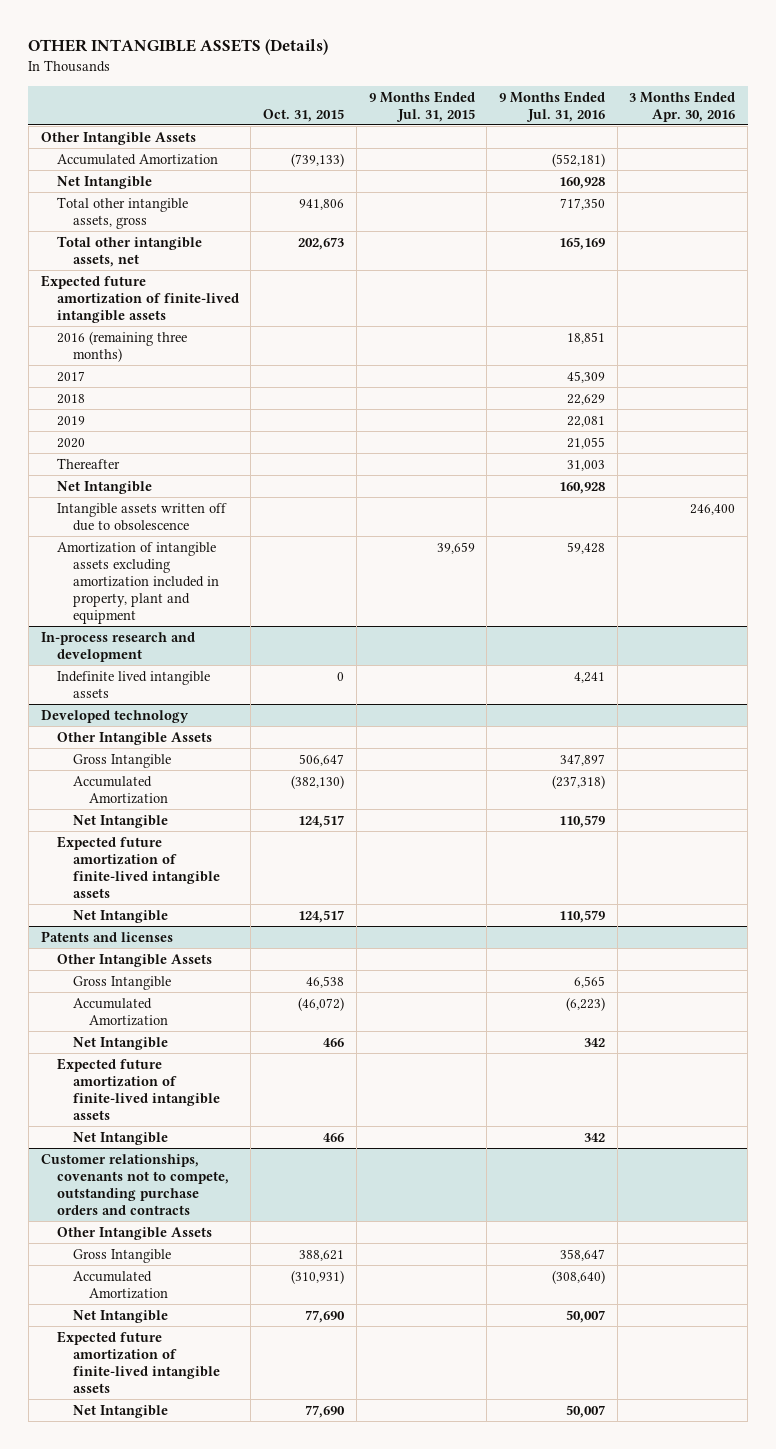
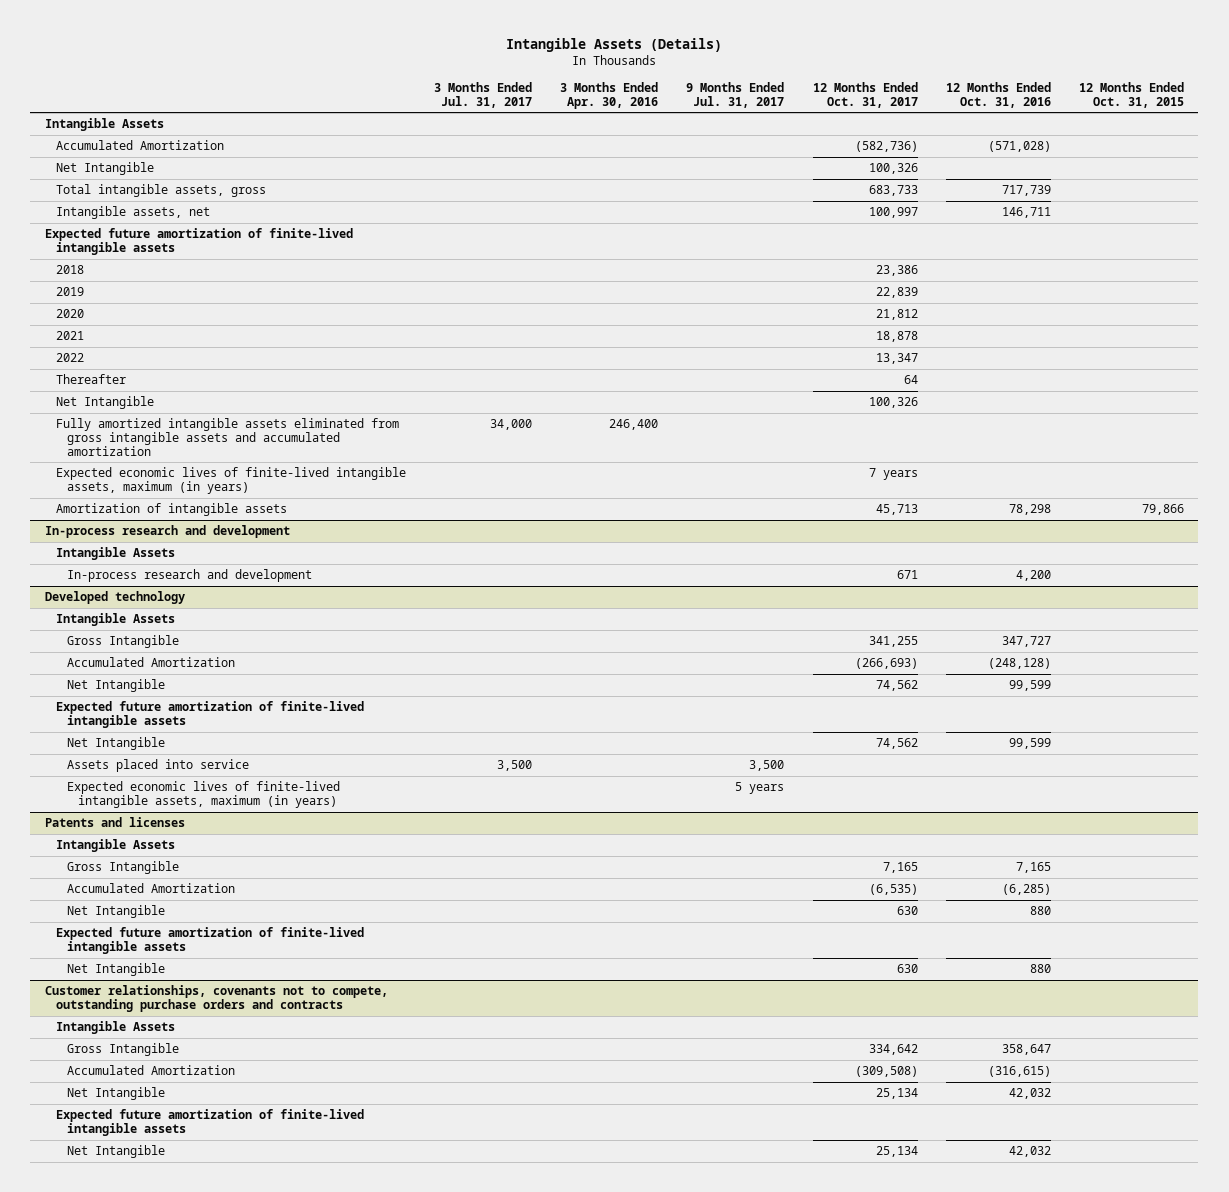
[28,39,329,56] OTHER INTANGIBLE ASSETS (Details) -> [506,37,723,52] Intangible Assets (Details)
[263,108,345,122] Oct. 31, 2015 -> none
[368,90,475,122] 9 Months Ended Jul. 31, 2015 -> none
[498,90,605,122] 9 Months Ended Jul. 31, 2016 -> none
none -> [434,81,533,108] 3 Months Ended Jul. 31, 2017
none -> [686,81,785,108] 9 Months Ended Jul. 31, 2017
none -> [812,81,918,108] 12 Months Ended Oct. 31, 2017
none -> [945,81,1051,108] 12 Months Ended Oct. 31, 2016
none -> [1078,81,1184,108] 12 Months Ended Oct. 31, 2015
[40,131,196,145] Other Intangible Assets -> [44,118,164,132] Intangible Assets
[56,196,188,229] Total other intangible assets, gross -> [55,184,266,198] Total intangible assets, gross
[56,235,202,267] Total other intangible assets, net -> [55,206,210,220] Intangible assets, net
[56,330,187,362] 2016 (remaining three months) -> none
[56,370,85,382] 2017 -> none
none -> [55,331,84,341] 2021
none -> [55,353,84,363] 2022
[56,502,227,531] Intangible assets written off due to obsolescence -> [55,418,399,456] Fully amortized intangible assets eliminated from gross intangible assets and accumulated amortization
none -> [55,467,406,494] Expected economic lives of finite-lived intangible assets, maximum (in years)
[56,541,219,625] Amortization of intangible assets excluding amortization included in property, plant and equipment -> [55,503,287,517] Amortization of intangible assets
none -> [55,547,175,561] Intangible Assets
[56,670,210,698] Indefinite lived intangible assets -> [67,569,313,583] In-process research and development
[56,731,212,745] Other Intangible Assets -> [55,613,175,627] Intangible Assets
none -> [67,759,250,773] Assets placed into service
none -> [67,781,341,808] Expected economic lives of finite-lived intangible assets, maximum (in years)
[56,953,212,967] Other Intangible Assets -> [55,839,175,853] Intangible Assets
[56,1226,212,1240] Other Intangible Assets -> [55,1021,175,1035] Intangible Assets

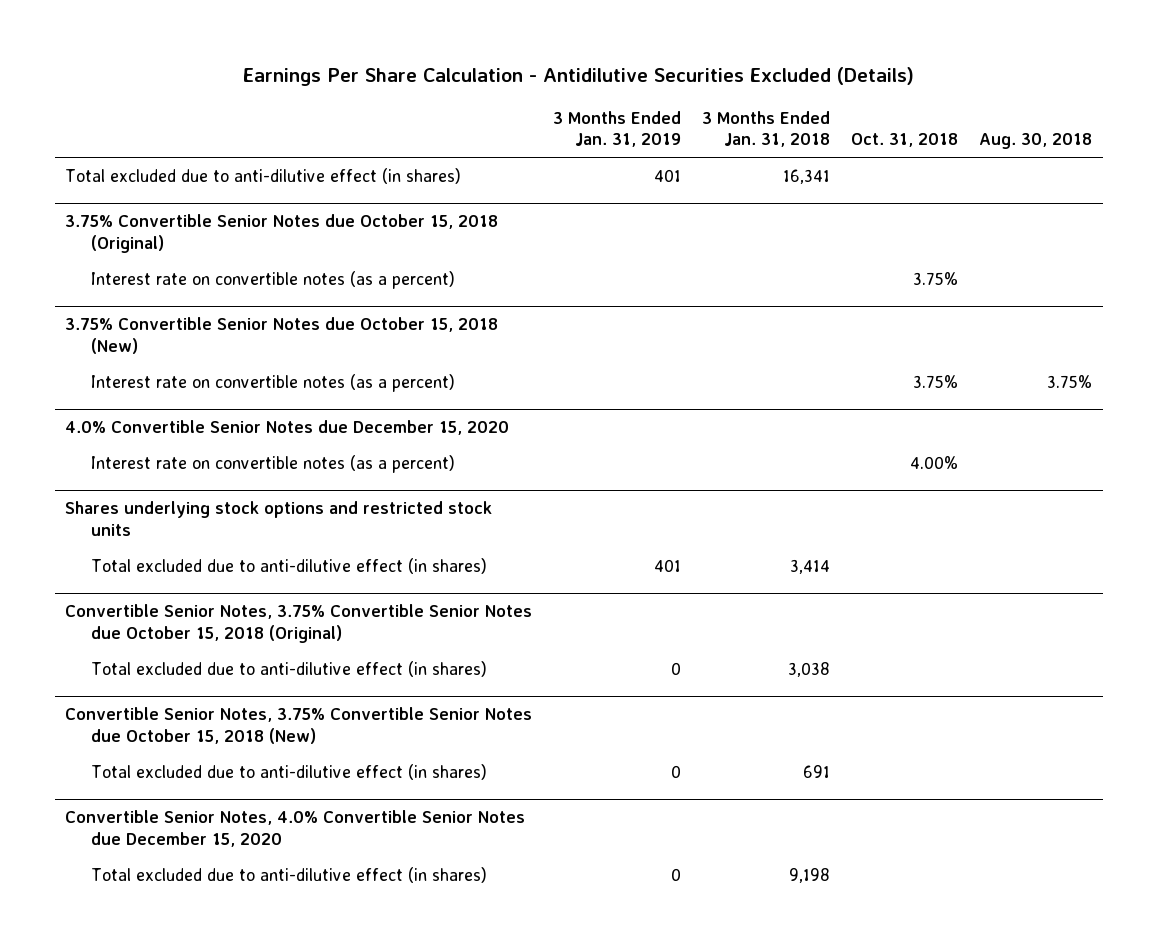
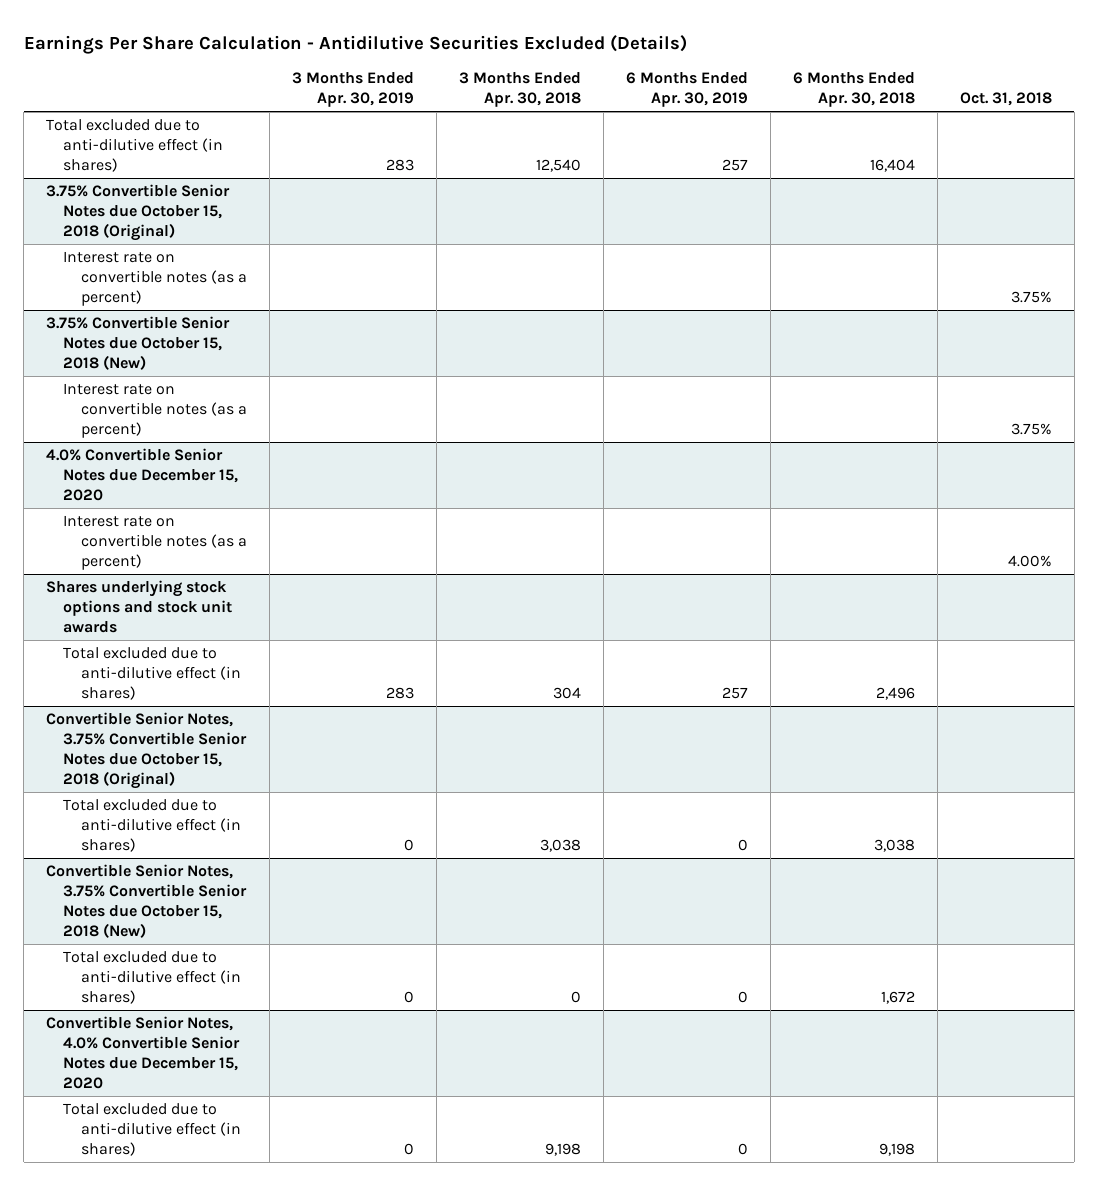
[553,110,682,148] 3 Months Ended Jan. 31, 2019 -> none
[702,110,831,148] 3 Months Ended Jan. 31, 2018 -> none
[979,133,1093,150] Aug. 30, 2018 -> none
none -> [291,72,414,108] 3 Months Ended Apr. 30, 2019
none -> [458,72,581,108] 3 Months Ended Apr. 30, 2018
none -> [625,72,748,108] 6 Months Ended Apr. 30, 2019
none -> [792,72,915,108] 6 Months Ended Apr. 30, 2018
[65,501,493,537] Shares underlying stock options and restricted stock units -> [46,580,233,634] Shares underlying stock options and stock unit awards

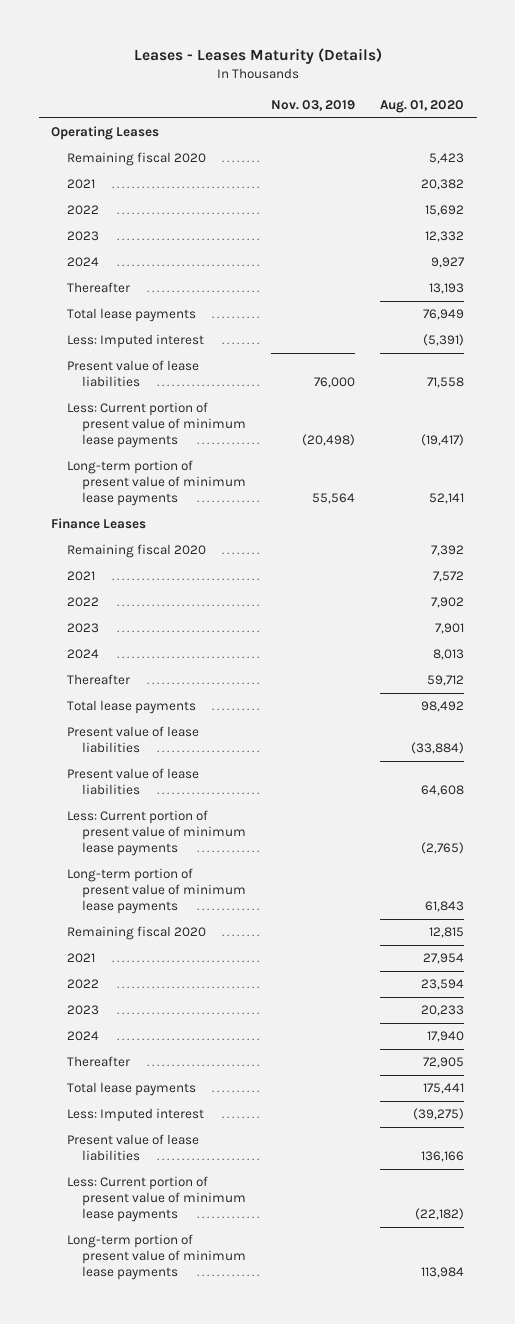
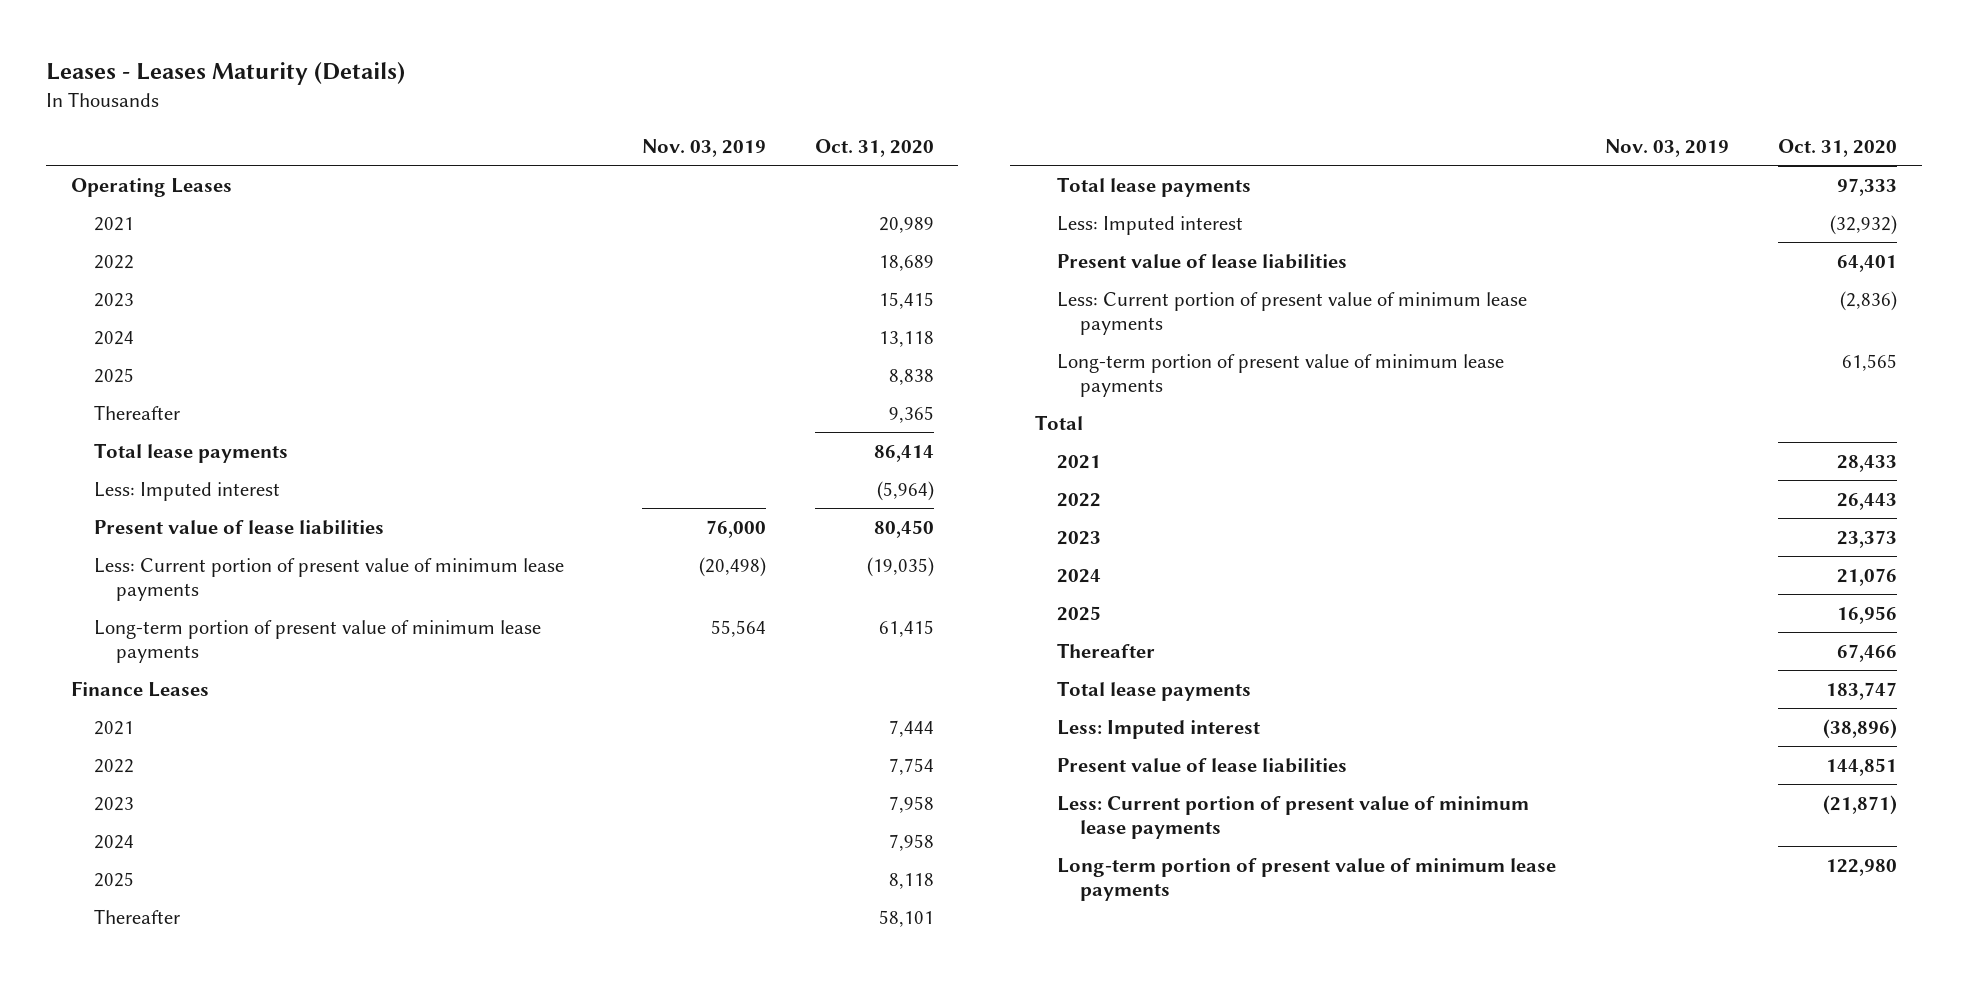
[380,100,465,114] Aug. 01, 2020 -> none
none -> [814,138,934,157] Oct. 31, 2020
[66,152,206,167] Remaining fiscal 2020 -> none
none -> [93,367,134,383] 2025
[66,544,206,559] Remaining fiscal 2020 -> none
none -> [93,871,134,887] 2025
[66,726,199,754] Present value of lease liabilities -> [1057,215,1244,235] Less: Imputed interest
[66,926,206,941] Remaining fiscal 2020 -> none
none -> [1034,414,1083,430] Total
none -> [1057,605,1102,621] 2025

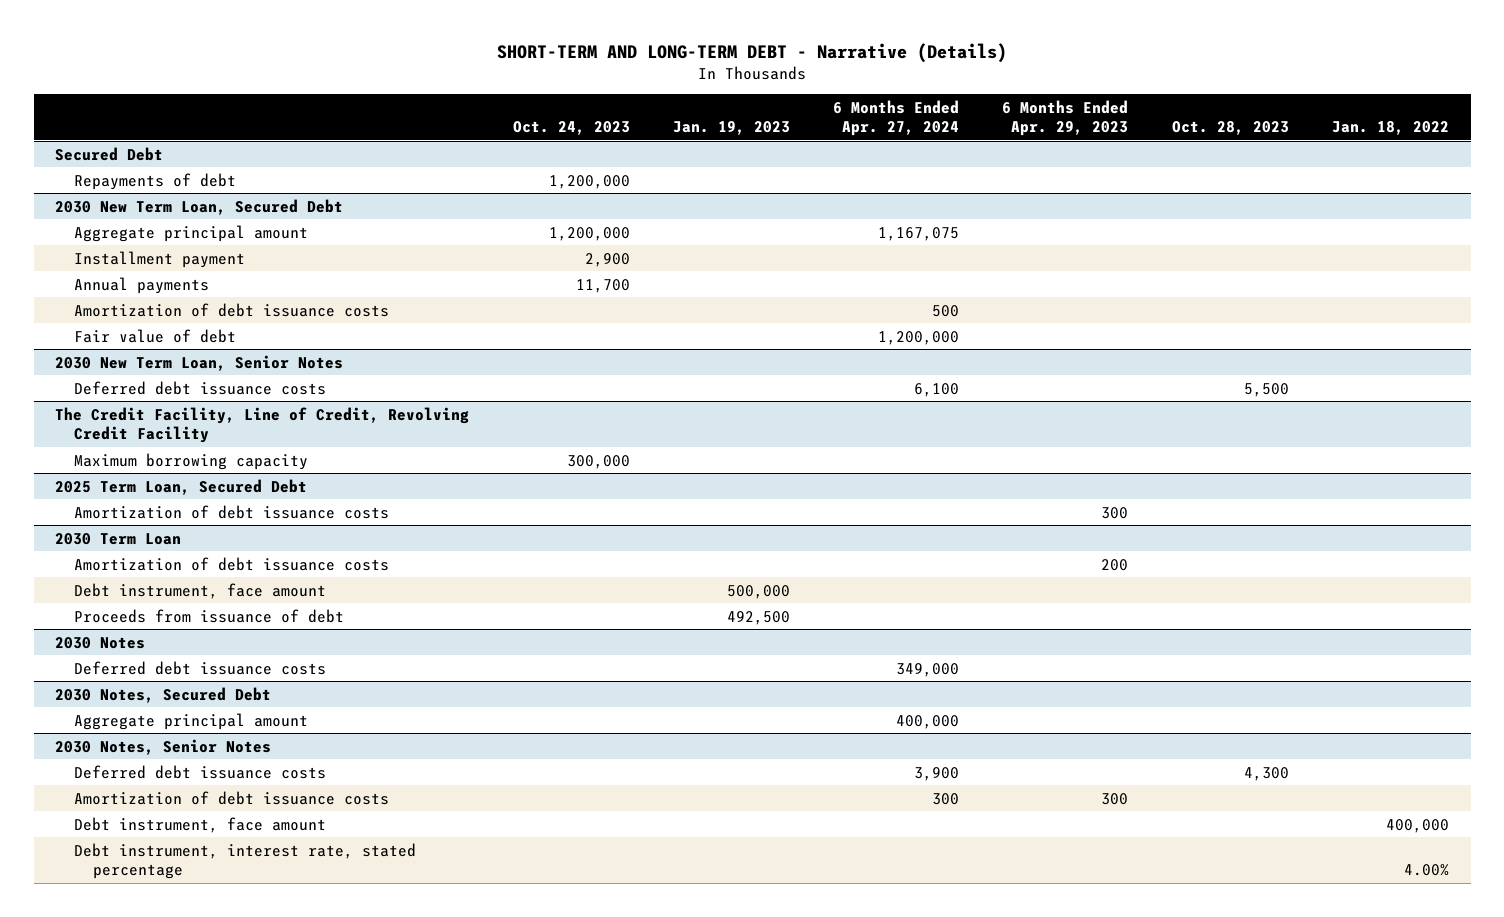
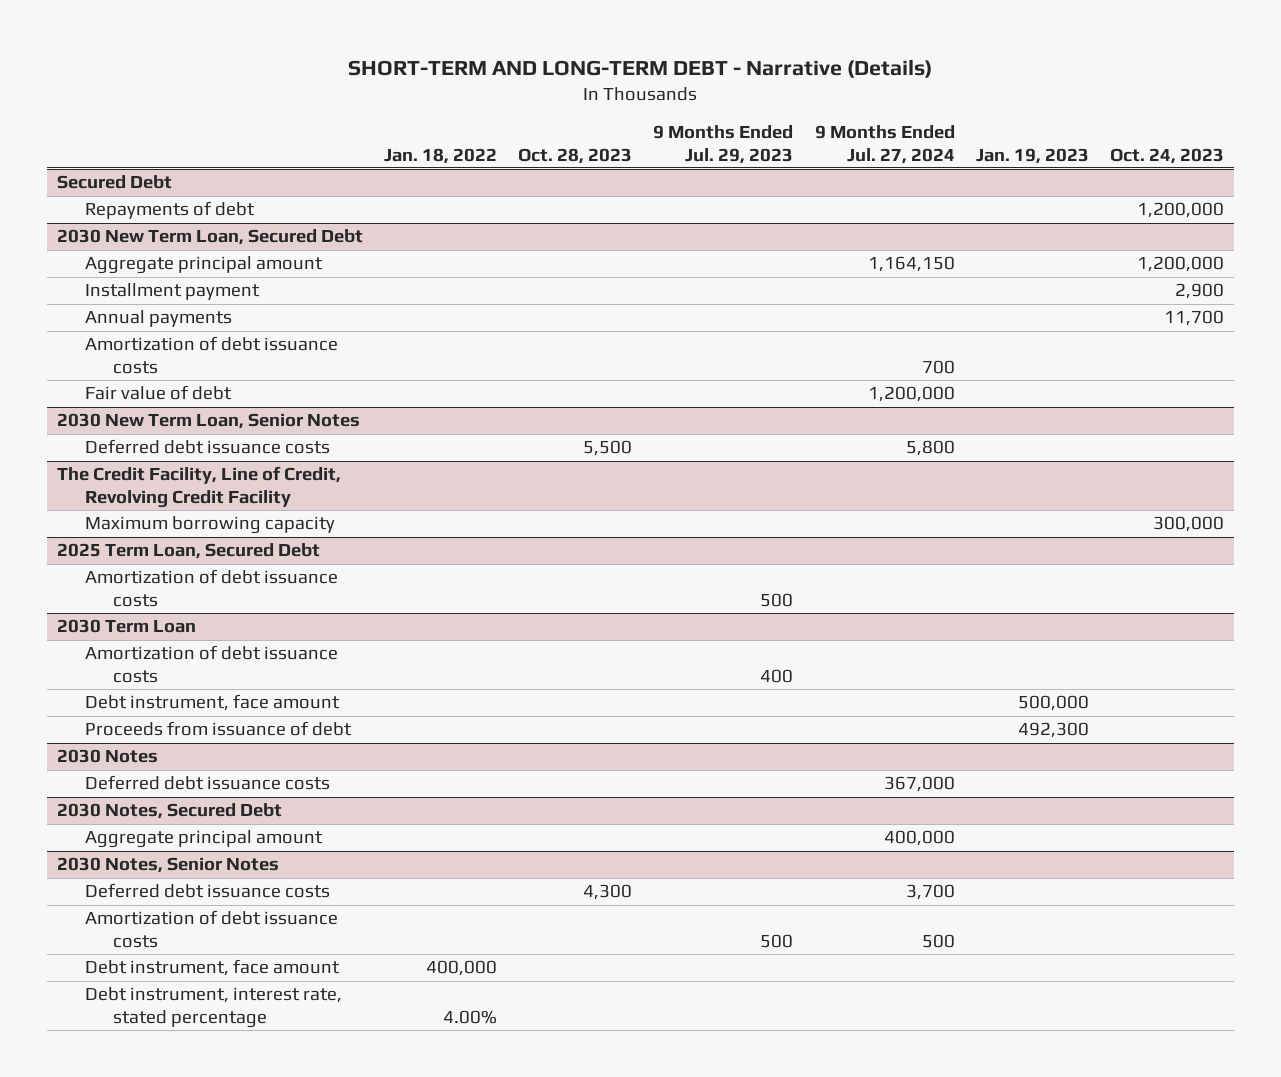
[833,99,960,137] 6 Months Ended Apr. 27, 2024 -> none
[1002,99,1129,137] 6 Months Ended Apr. 29, 2023 -> none
none -> [653,125,794,164] 9 Months Ended Jul. 29, 2023
none -> [814,125,955,164] 9 Months Ended Jul. 27, 2024
[726,610,790,625] 492,500 -> [1017,722,1089,739] 492,300

